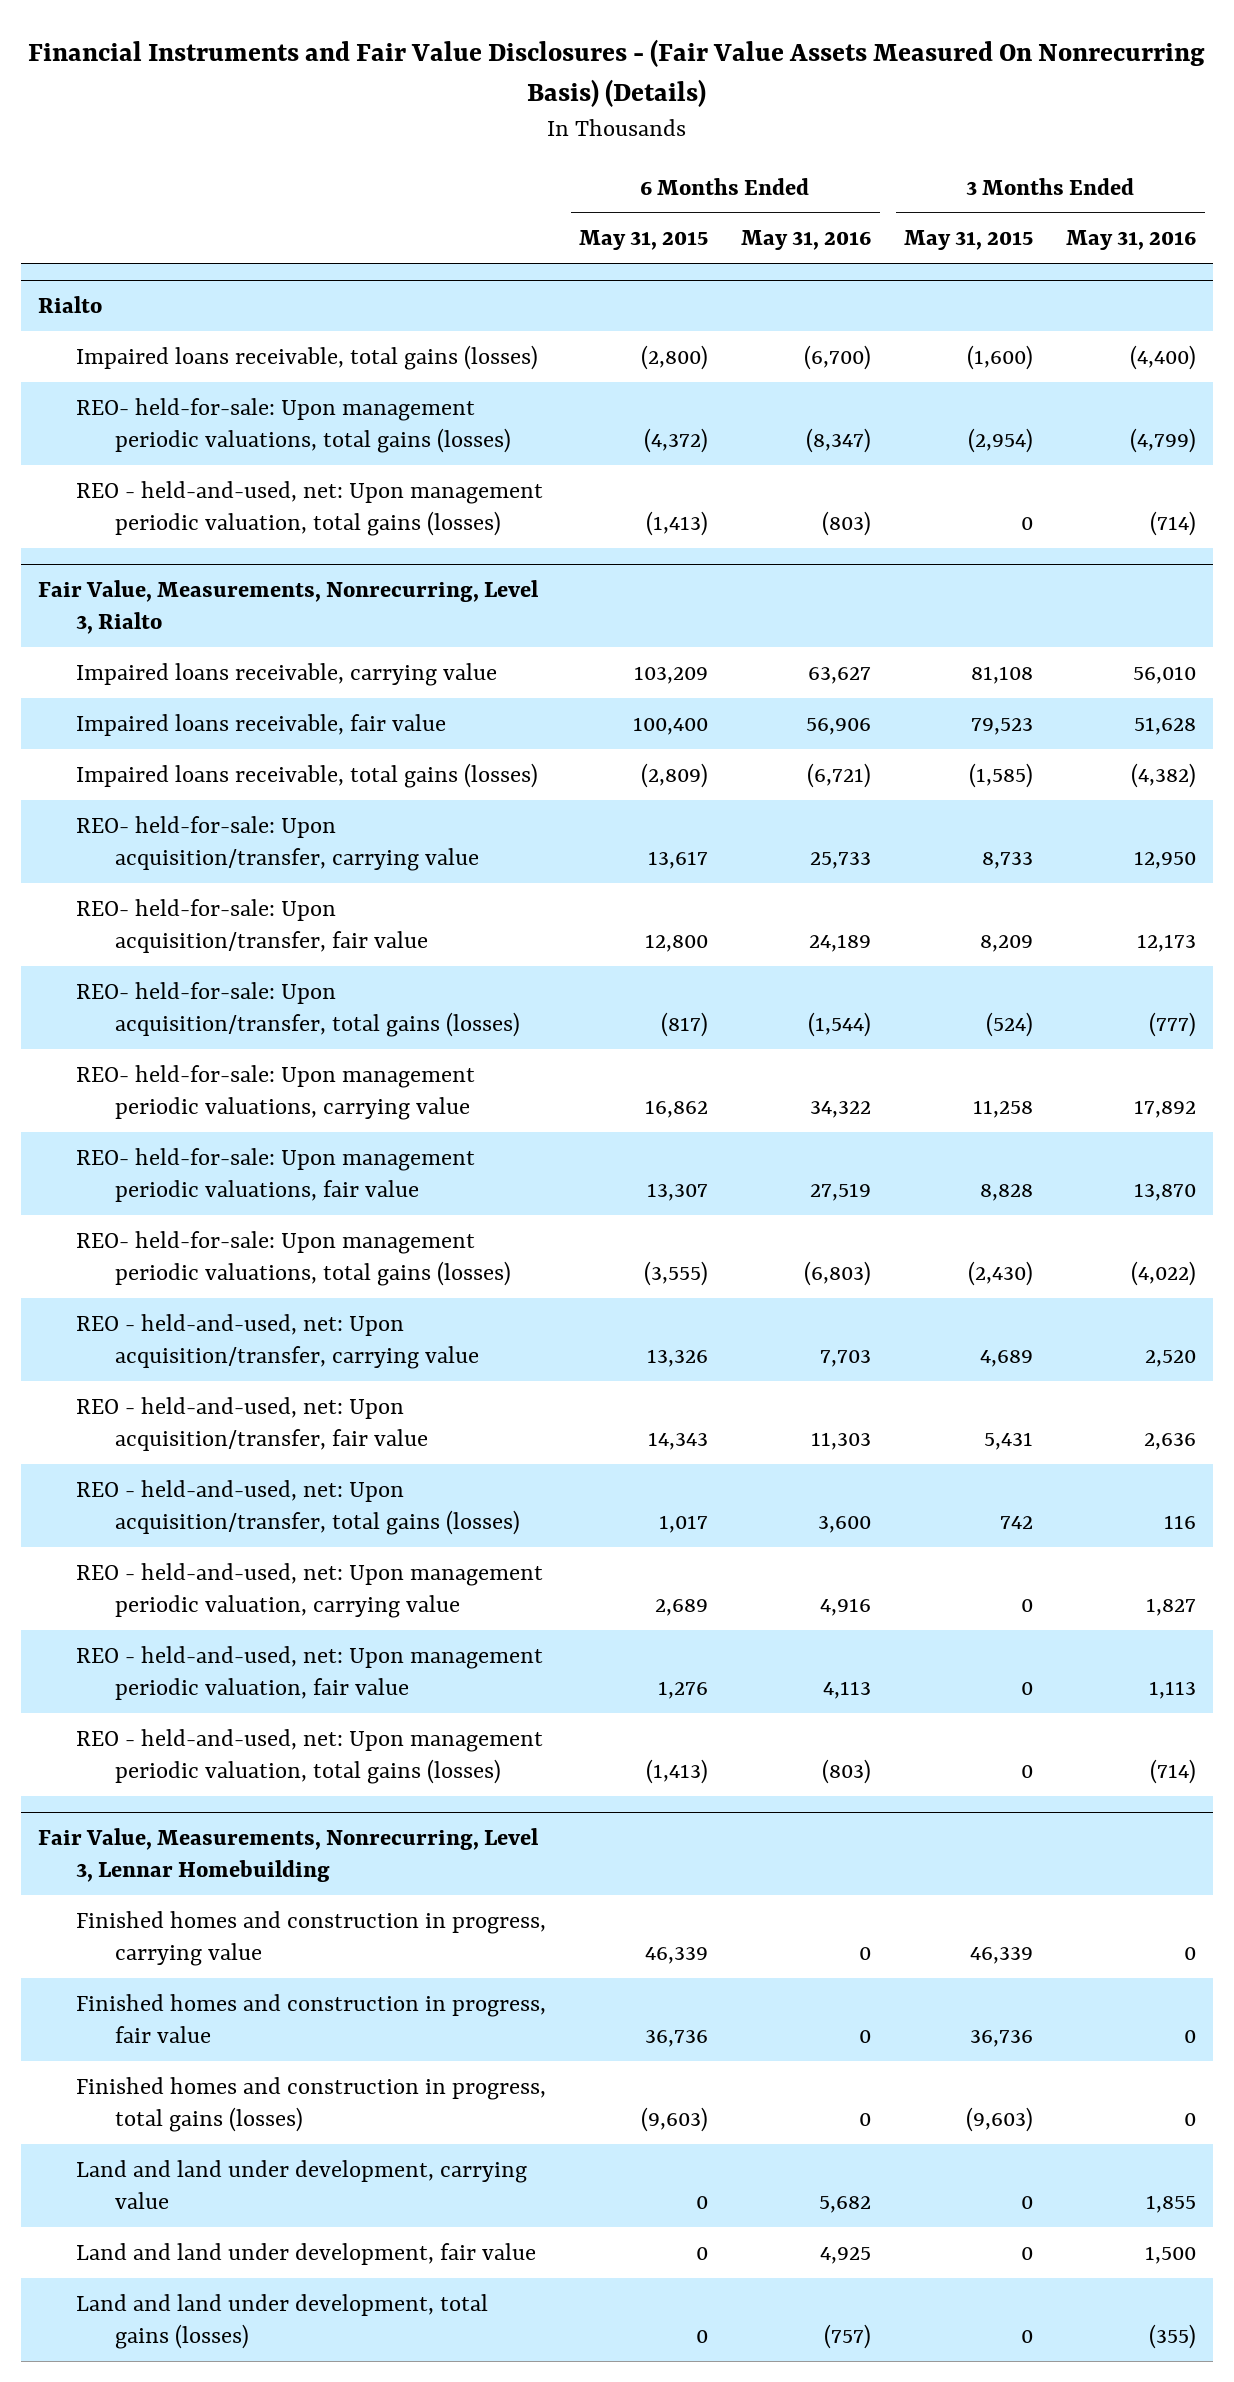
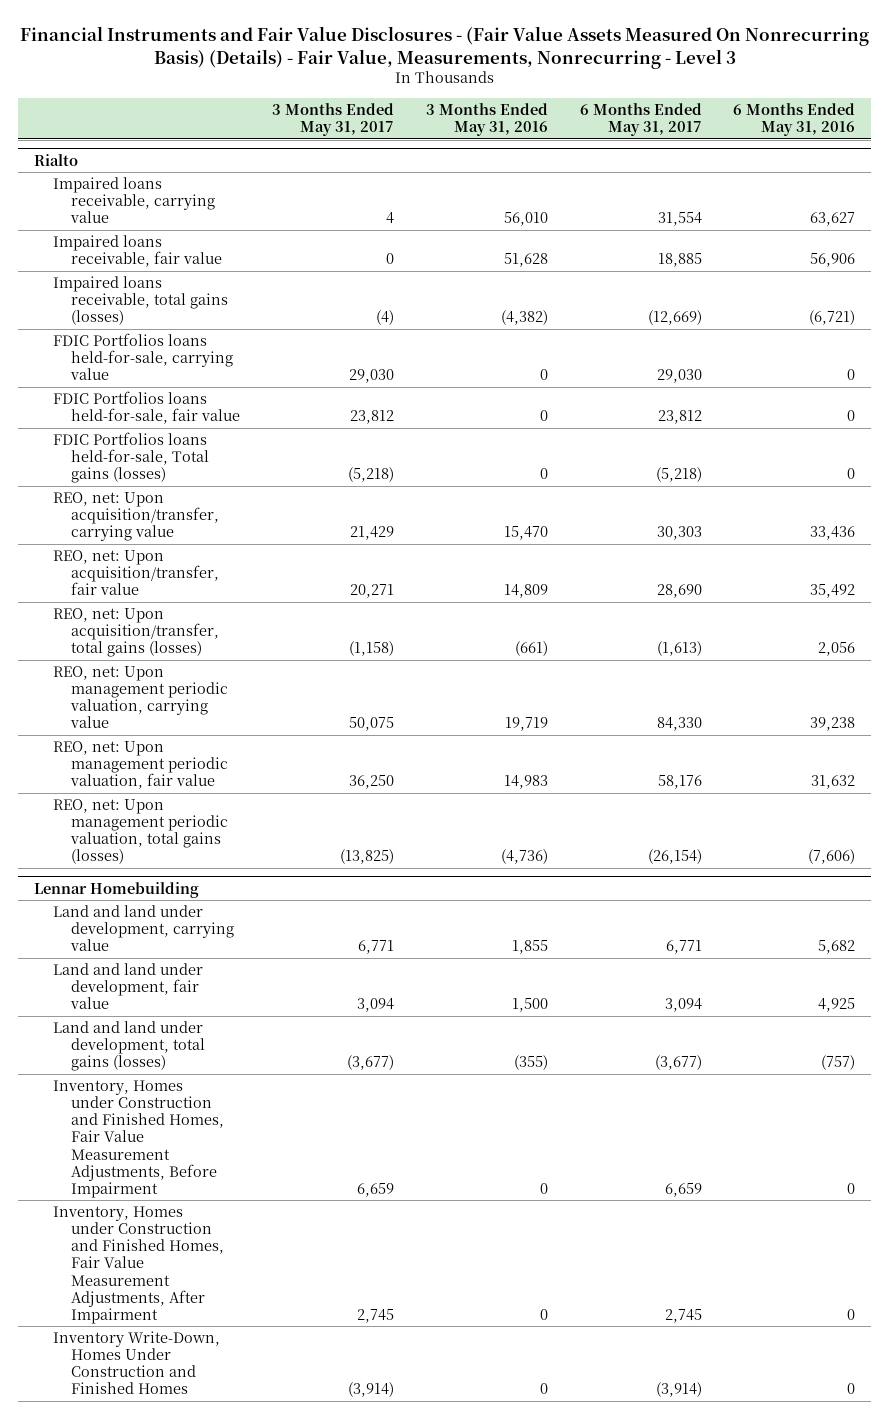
[27,39,1205,108] Financial Instruments and Fair Value Disclosures - (Fair Value Assets Measured On Nonrecurring Basis) (Details) -> [19,25,869,69] Financial Instruments and Fair Value Disclosures - (Fair Value Assets Measured On Nonrecurring Basis) (Details) - Fair Value, Measurements, Nonrecurring - Level 3
[579,230,709,251] May 31, 2015 -> none
[904,230,1034,251] May 31, 2015 -> none
none -> [272,103,395,137] 3 Months Ended May 31, 2017
none -> [579,103,702,137] 6 Months Ended May 31, 2017
[76,344,539,370] Impaired loans receivable, total gains (losses) -> none
[76,397,512,454] REO- held-for-sale: Upon management periodic valuations, total gains (losses) -> none
[76,480,544,537] REO - held-and-used, net: Upon management periodic valuation, total gains (losses) -> none
[37,579,538,635] Fair Value, Measurements, Nonrecurring, Level 3, Rialto -> none
[76,815,480,872] REO- held-for-sale: Upon acquisition/transfer, carrying value -> none
[76,898,429,954] REO- held-for-sale: Upon acquisition/transfer, fair value -> none
[76,981,521,1038] REO- held-for-sale: Upon acquisition/transfer, total gains (losses) -> none
[76,1064,476,1121] REO- held-for-sale: Upon management periodic valuations, carrying value -> none
[76,1147,476,1203] REO- held-for-sale: Upon management periodic valuations, fair value -> none
[76,1230,512,1287] REO- held-for-sale: Upon management periodic valuations, total gains (losses) -> none
[37,1827,538,1883] Fair Value, Measurements, Nonrecurring, Level 3, Lennar Homebuilding -> none
[76,1910,547,1967] Finished homes and construction in progress, carrying value -> none
[76,1993,547,2044] Finished homes and construction in progress, fair value -> none
[76,2076,547,2133] Finished homes and construction in progress, total gains (losses) -> none
none -> [52,333,234,381] FDIC Portfolios loans held-for-sale, carrying value
none -> [52,391,241,425] FDIC Portfolios loans held-for-sale, fair value
none -> [52,432,210,484] FDIC Portfolios loans held-for-sale, Total gains (losses)
[76,1313,480,1370] REO - held-and-used, net: Upon acquisition/transfer, carrying value -> [52,492,220,542] REO, net: Upon acquisition/transfer, carrying value
[820,1350,872,1368] 7,703 -> [810,526,856,541] 33,436
[1145,1350,1197,1368] 2,520 -> [503,526,548,541] 15,470
[76,1396,429,1452] REO - held-and-used, net: Upon acquisition/transfer, fair value -> [52,550,220,596] REO, net: Upon acquisition/transfer, fair value
[811,1432,872,1451] 11,303 -> [810,584,856,599] 35,492
[1144,1433,1197,1451] 2,636 -> [503,584,548,599] 14,809
[76,1479,521,1536] REO - held-and-used, net: Upon acquisition/transfer, total gains (losses) -> [52,608,220,658] REO, net: Upon acquisition/transfer, total gains (losses)
[818,1516,872,1534] 3,600 -> [818,642,856,657] 2,056
[1164,1515,1197,1530] 116 -> [514,641,548,657] (661)
[76,1562,544,1619] REO - held-and-used, net: Upon management periodic valuation, carrying value -> [52,666,229,729] REO, net: Upon management periodic valuation, carrying value
[820,1598,872,1617] 4,916 -> [810,717,856,732] 39,238
[1146,1598,1197,1617] 1,827 -> [504,717,548,732] 19,719
[76,1645,544,1701] REO - held-and-used, net: Upon management periodic valuation, fair value -> [52,741,229,790] REO, net: Upon management periodic valuation, fair value
[823,1681,872,1700] 4,113 -> [811,775,856,790] 31,632
[1149,1681,1197,1700] 1,113 -> [503,775,548,790] 14,983
[76,1728,544,1785] REO - held-and-used, net: Upon management periodic valuation, total gains (losses) -> [52,799,229,865] REO, net: Upon management periodic valuation, total gains (losses)
[822,1759,872,1785] (803) -> [808,849,856,865] (7,606)
[1150,1759,1197,1785] (714) -> [500,849,548,865] (4,736)
none -> [33,881,199,898] Lennar Homebuilding
none -> [52,1080,225,1198] Inventory, Homes under Construction and Finished Homes, Fair Value Measurement Adjustments, Before Impairment
none -> [52,1206,225,1324] Inventory, Homes under Construction and Finished Homes, Fair Value Measurement Adjustments, After Impairment
none -> [52,1331,220,1395] Inventory Write-Down, Homes Under Construction and Finished Homes

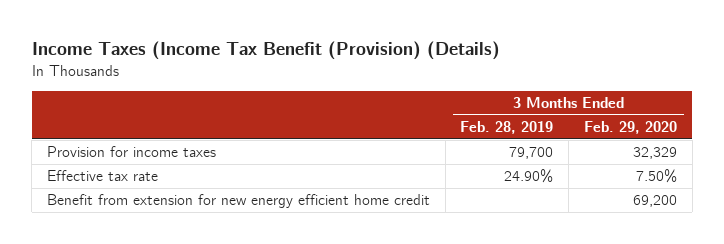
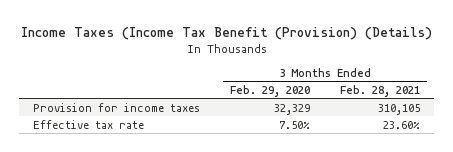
[460,121,554,135] Feb. 28, 2019 -> none
none -> [339,84,420,97] Feb. 28, 2021
[47,194,431,209] Benefit from extension for new energy efficient home credit -> none

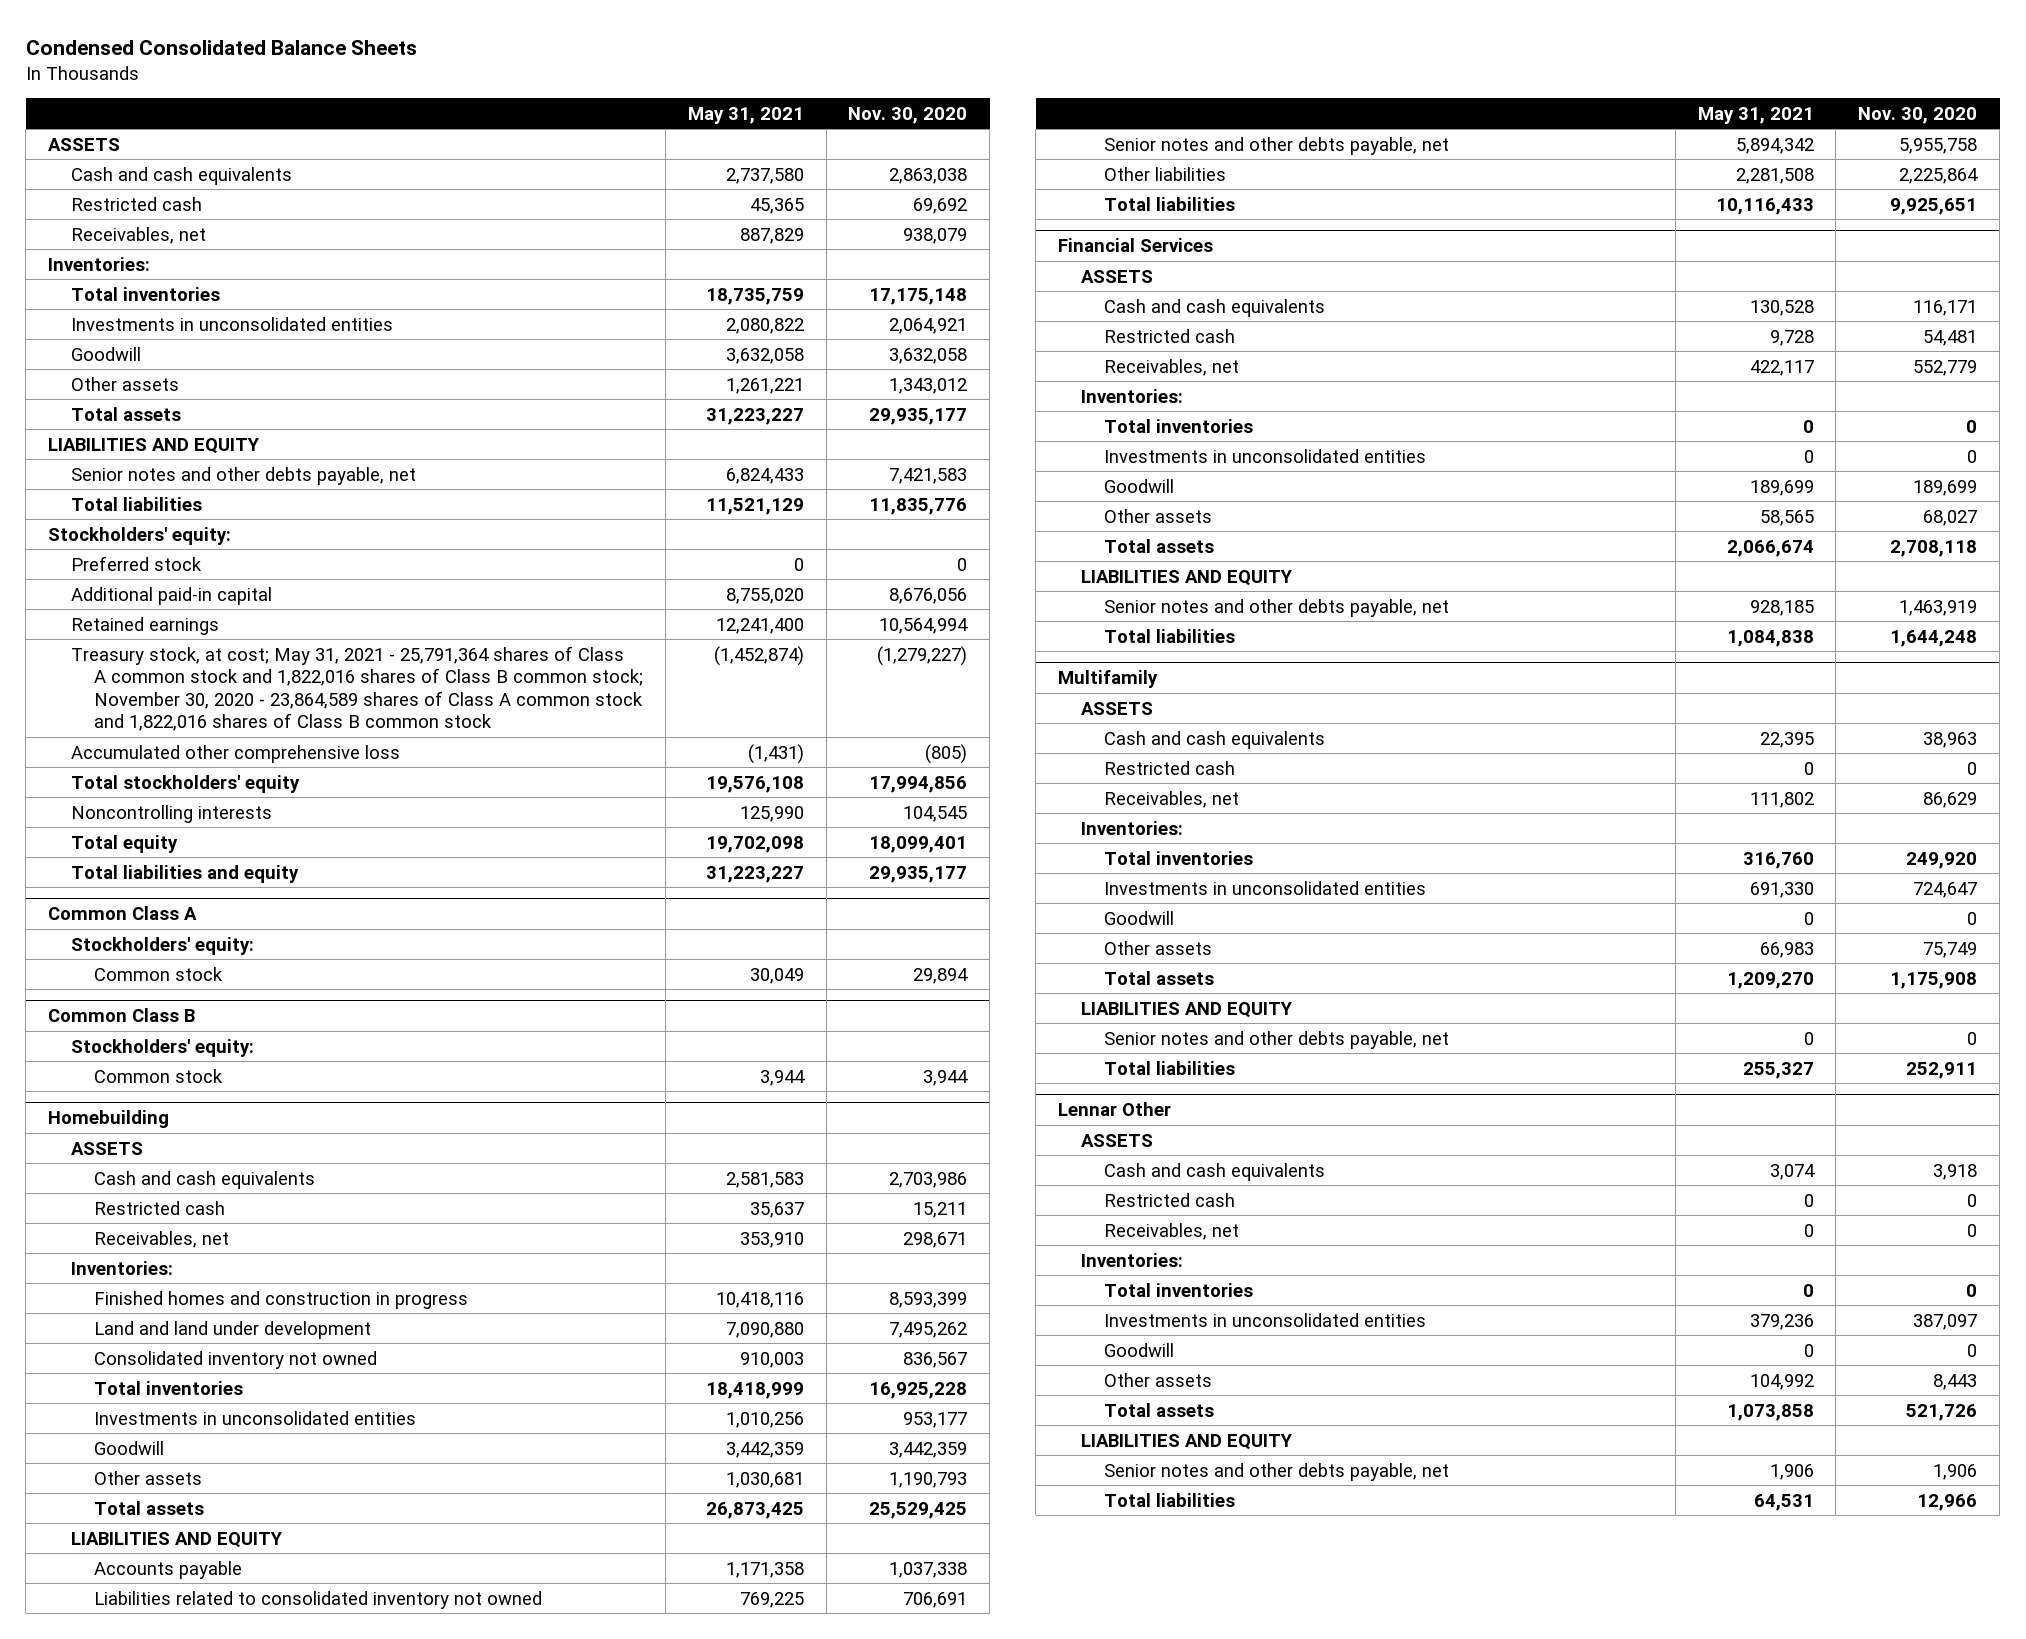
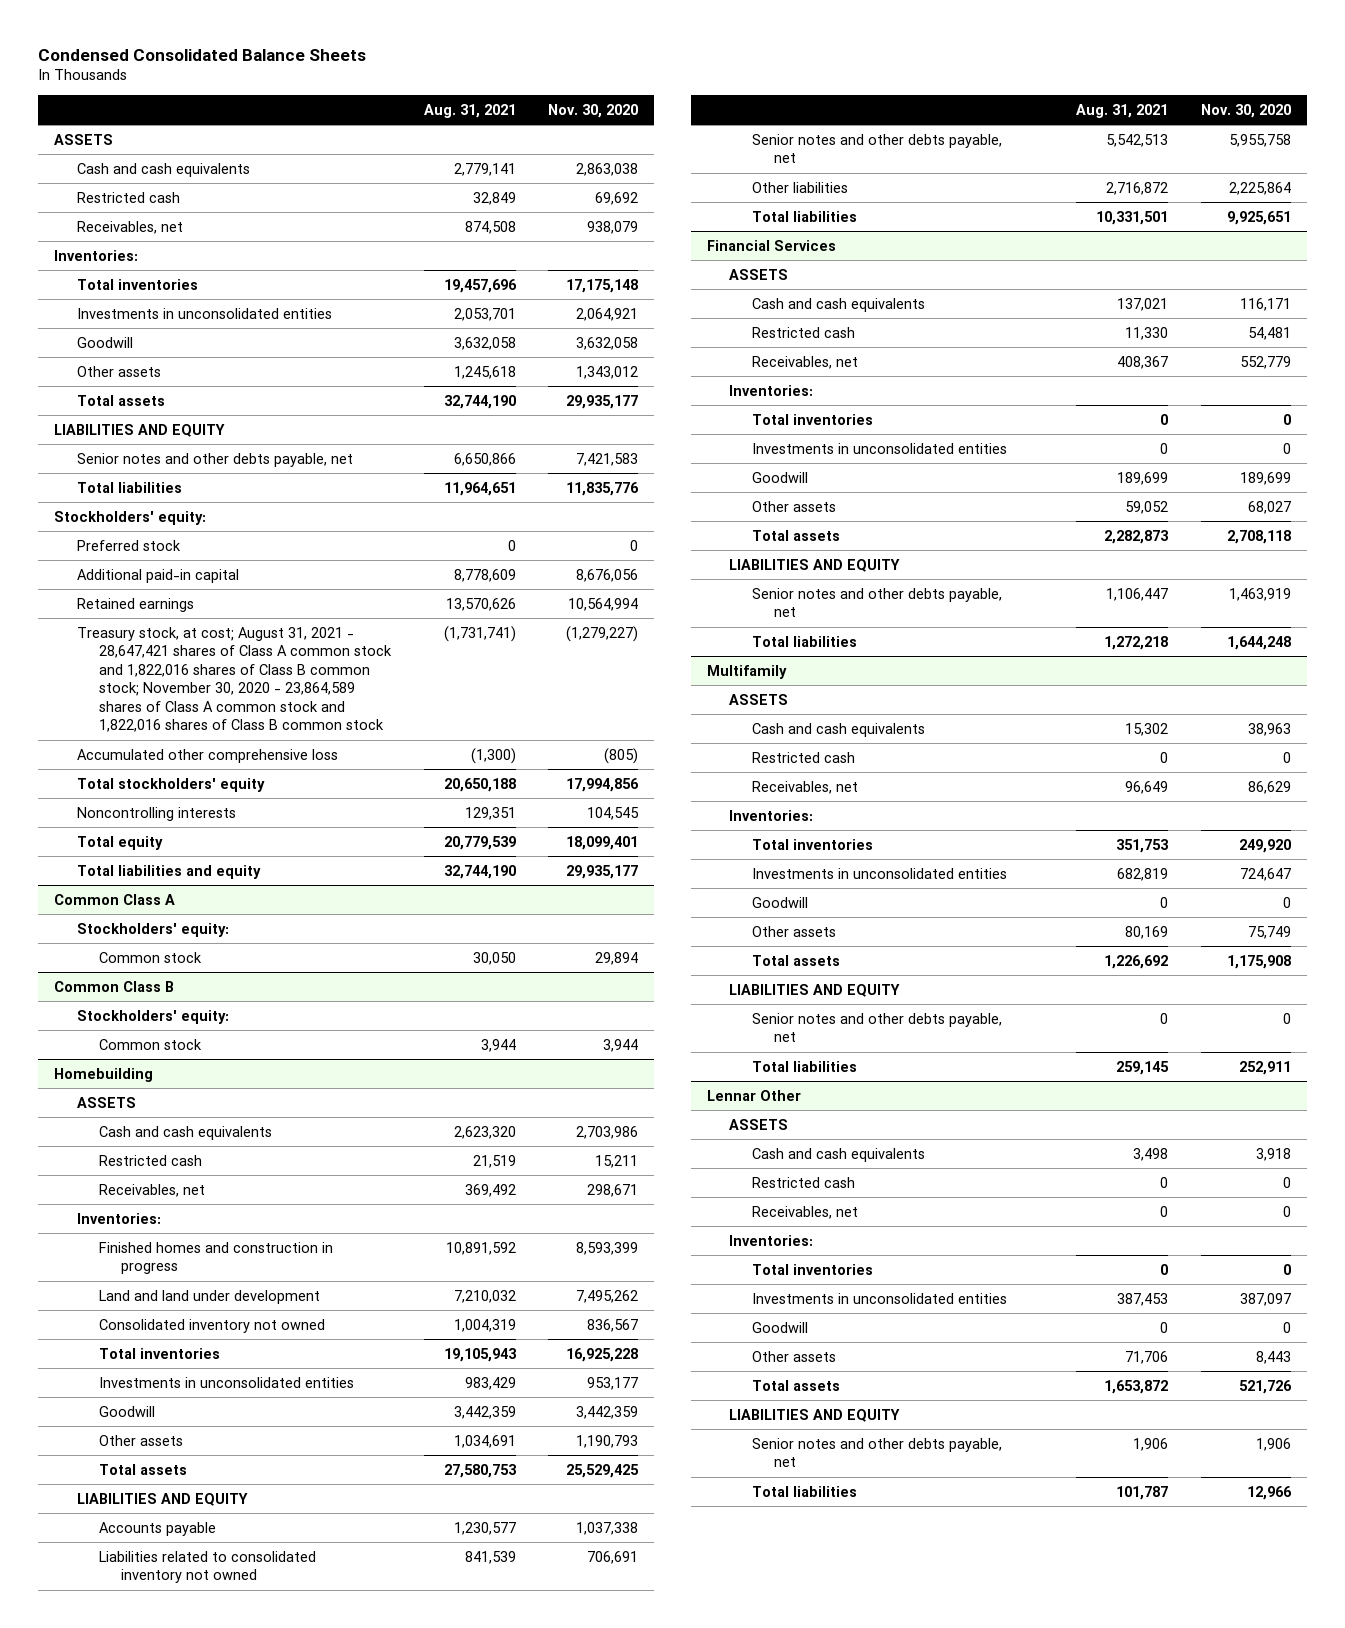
[687,106,804,124] May 31, 2021 -> none
none -> [423,103,516,118] Aug. 31, 2021
[71,645,643,731] Treasury stock, at cost; May 31, 2021 - 25,791,364 shares of Class A common stock and 1,822,016 shares of Class B common stock; November 30, 2020 - 23,864,589 shares of Class A common stock and 1,822,016 shares of Class B common stock -> [76,626,393,733] Treasury stock, at cost; August 31, 2021 - 28,647,421 shares of Class A common stock and 1,822,016 shares of Class B common stock; November 30, 2020 - 23,864,589 shares of Class A common stock and 1,822,016 shares of Class B common stock

